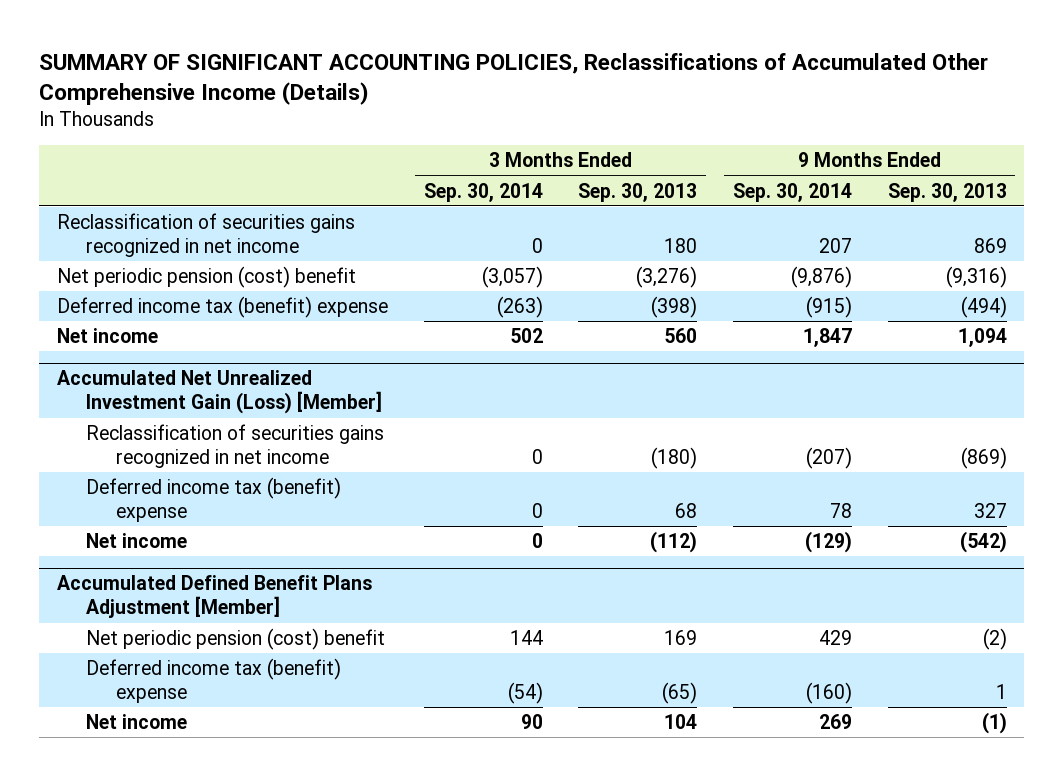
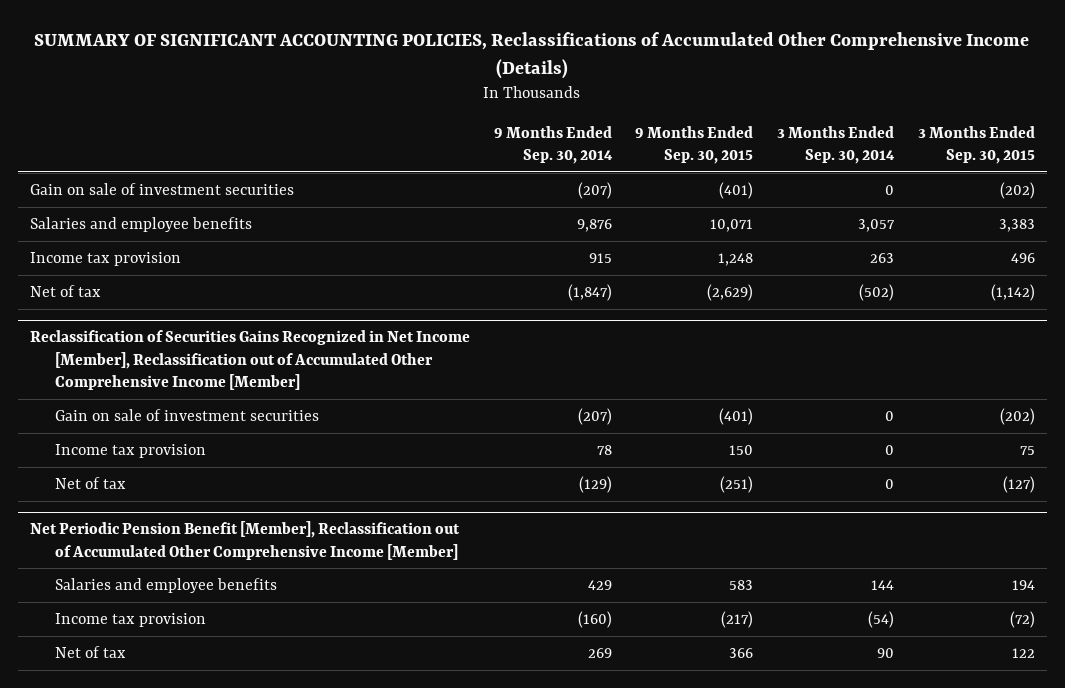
[578,182,698,202] Sep. 30, 2013 -> none
[887,182,1007,202] Sep. 30, 2013 -> none
none -> [635,125,754,165] 9 Months Ended Sep. 30, 2015
none -> [917,125,1035,165] 3 Months Ended Sep. 30, 2015
[57,265,357,288] Net periodic pension (cost) benefit -> none
[57,370,383,415] Accumulated Net Unrealized Investment Gain (Loss) [Member] -> none
[57,575,373,619] Accumulated Defined Benefit Plans Adjustment [Member] -> none
[57,212,356,258] Reclassification of securities gains recognized in net income -> [29,182,294,195] Gain on sale of investment securities
[818,238,852,254] 207 -> [577,181,612,199] (207)
none -> [29,216,252,232] Salaries and employee benefits
[57,295,389,318] Deferred income tax (benefit) expense -> [29,251,181,266] Income tax provision
[496,295,543,318] (263) -> [869,252,894,263] 263
[805,295,852,318] (915) -> [588,252,612,263] 915
[57,327,159,343] Net income -> [29,284,101,297] Net of tax
[509,327,543,343] 502 -> [858,283,894,301] (502)
[802,327,852,347] 1,847 -> [567,283,612,301] (1,847)
none -> [29,330,470,391] Reclassification of Securities Gains Recognized in Net Income [Member], Reclassification out of Accumulated Other Comprehensive Income [Member]
[86,423,385,469] Reclassification of securities gains recognized in net income -> [54,408,319,421] Gain on sale of investment securities
[86,476,342,523] Deferred income tax (benefit) expense -> [54,443,206,458] Income tax provision
[86,532,188,548] Net income -> [54,476,126,489] Net of tax
none -> [29,521,460,560] Net Periodic Pension Benefit [Member], Reclassification out of Accumulated Other Comprehensive Income [Member]
[86,627,386,650] Net periodic pension (cost) benefit -> [54,577,277,593] Salaries and employee benefits
[86,657,342,704] Deferred income tax (benefit) expense -> [54,612,206,627] Income tax provision
[86,713,188,729] Net income -> [54,645,126,658] Net of tax

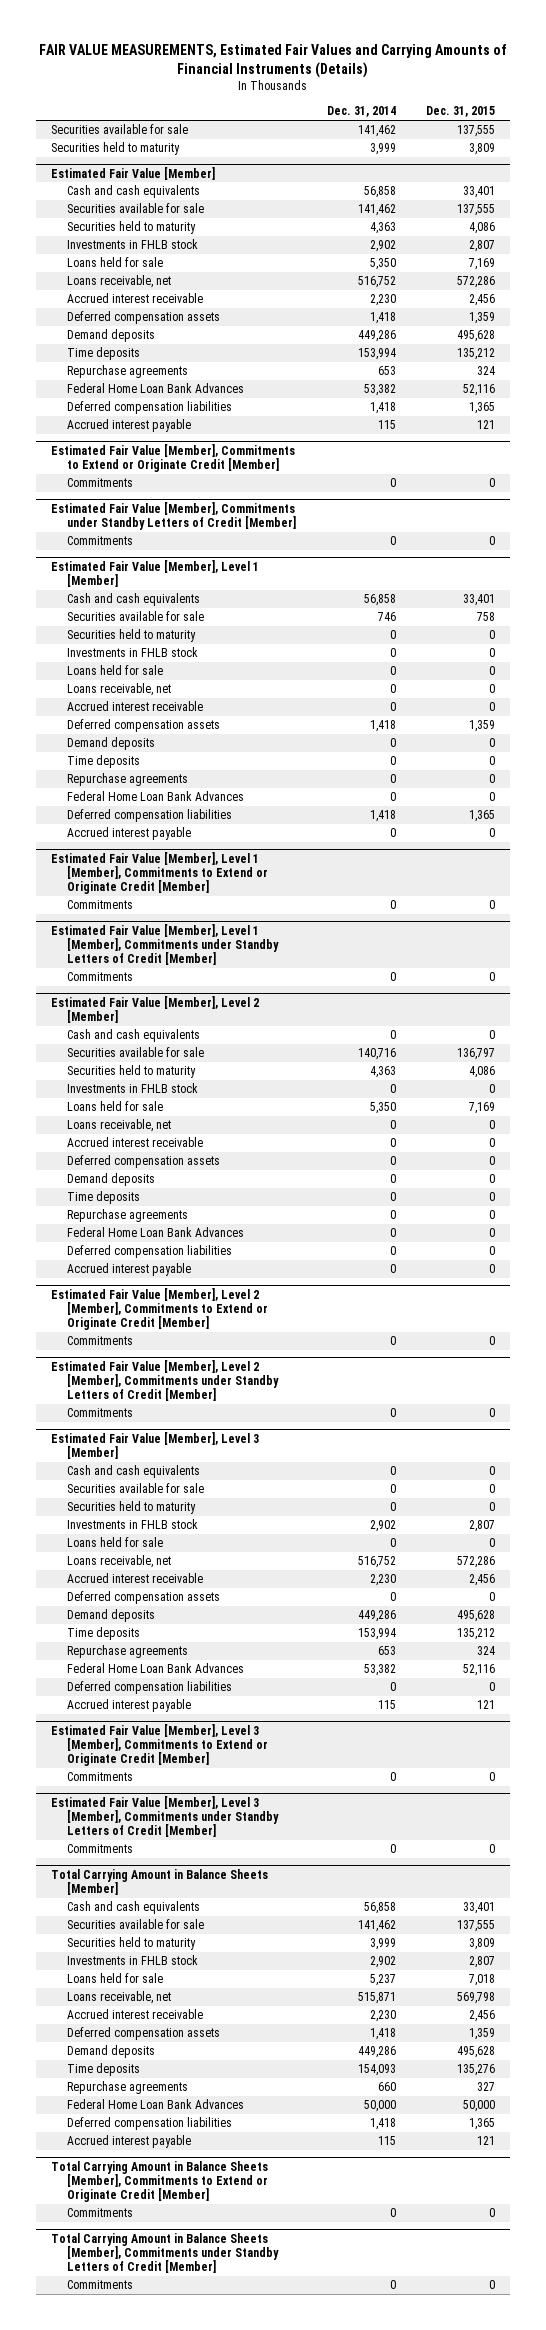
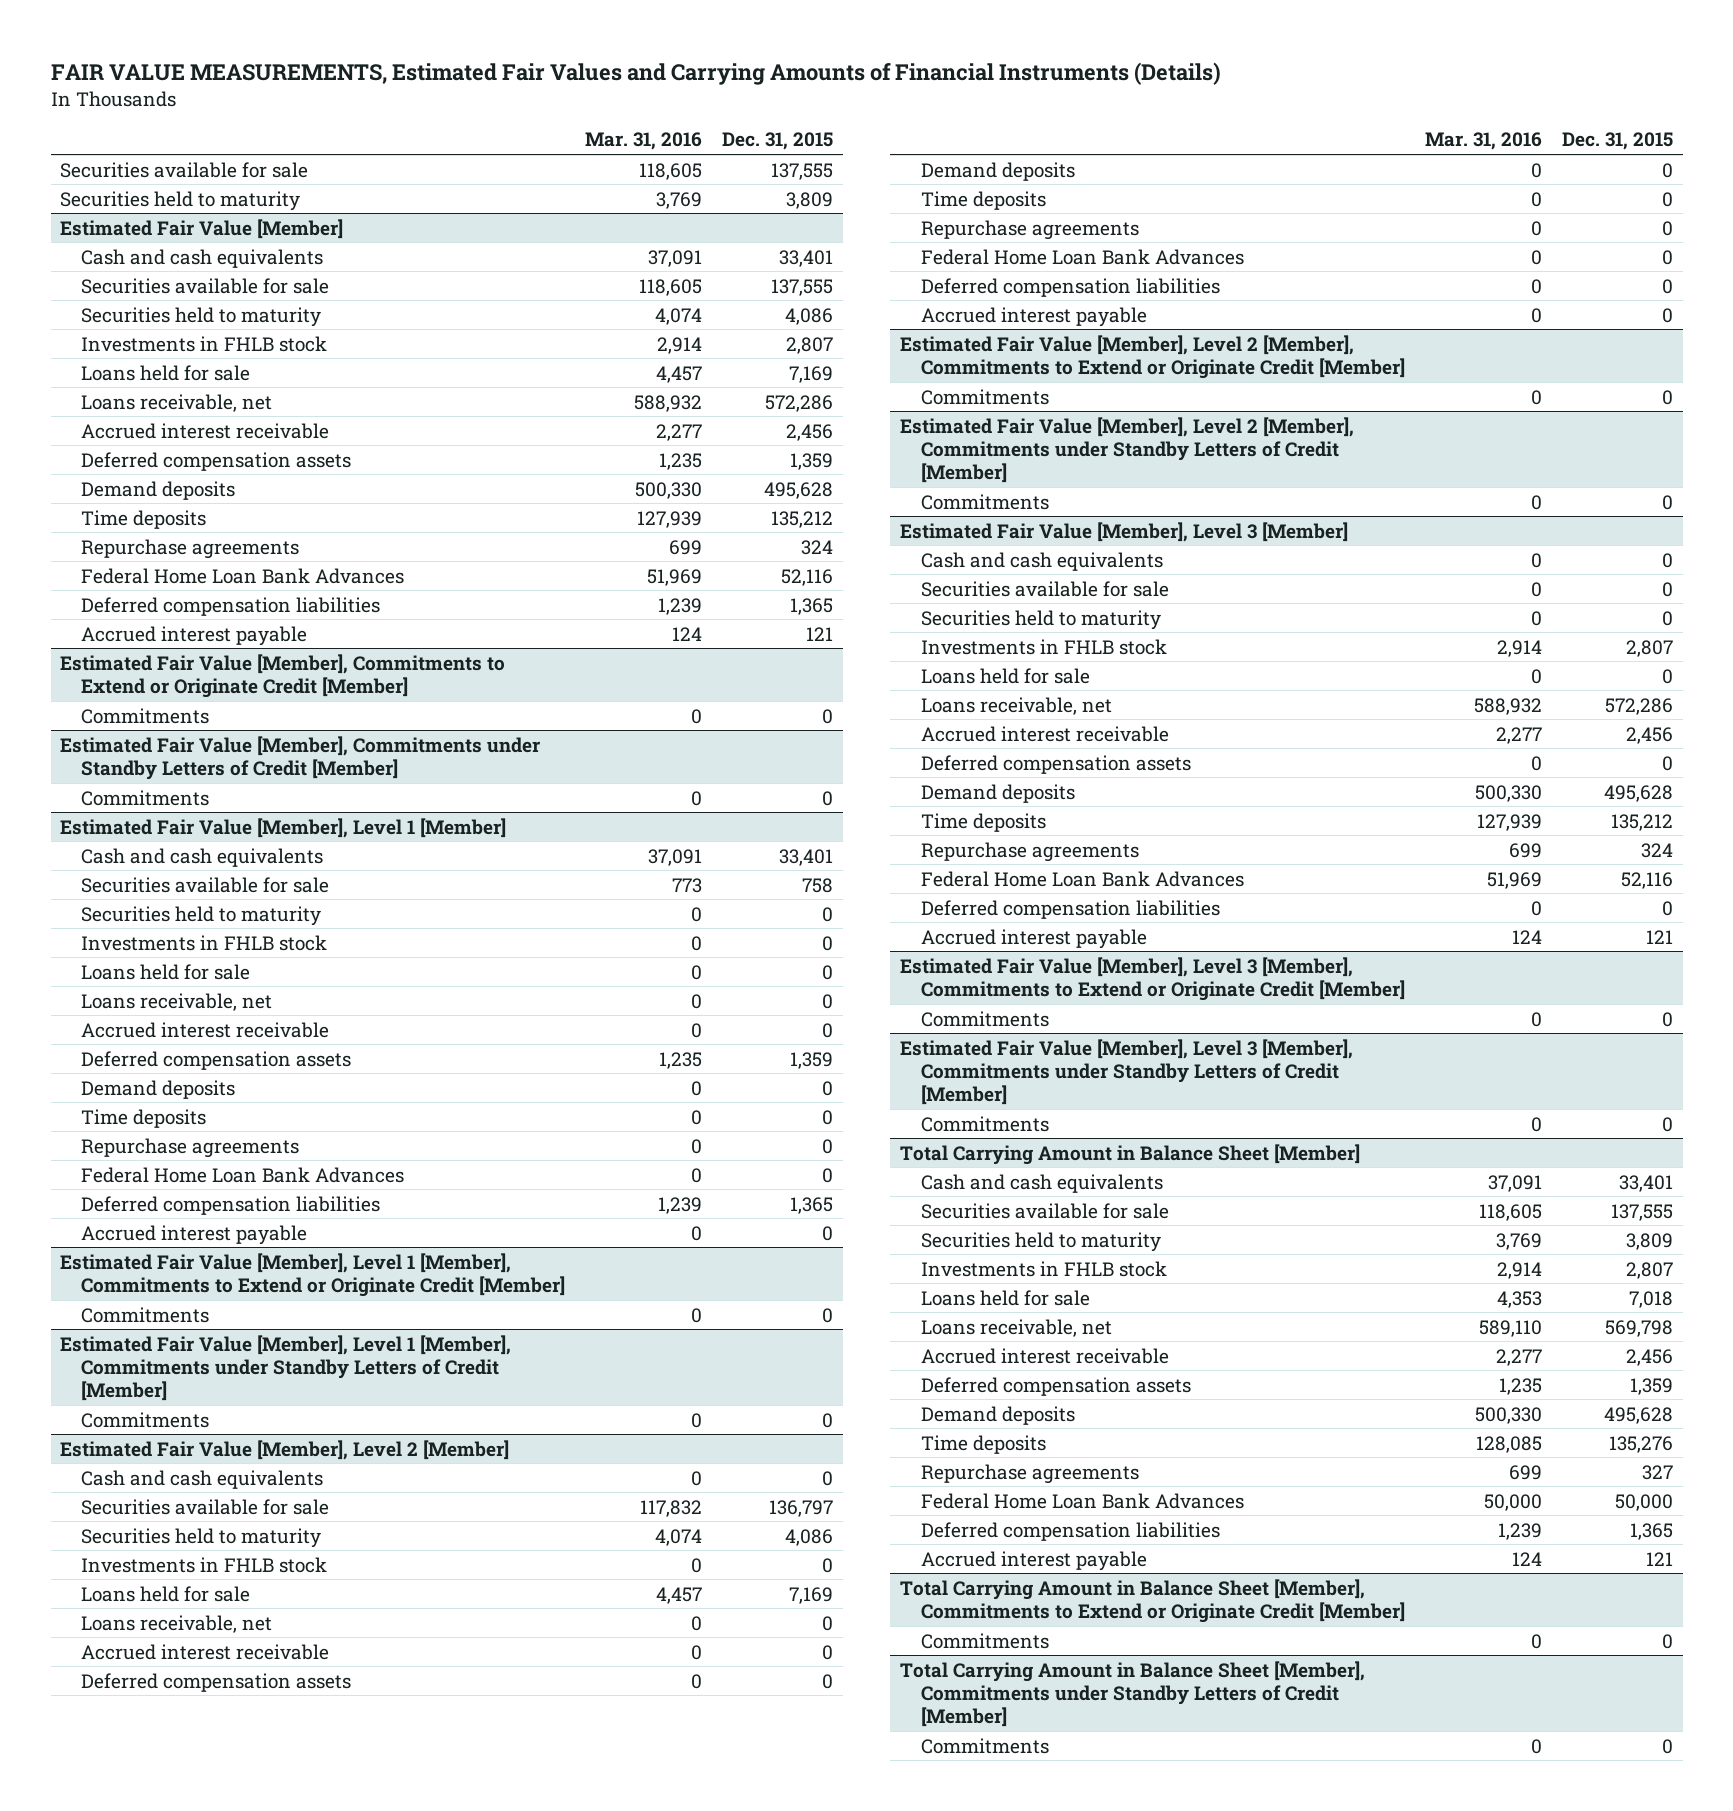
[326,106,396,118] Dec. 31, 2014 -> none
none -> [585,132,703,151] Mar. 31, 2016
[51,1868,269,1895] Total Carrying Amount in Balance Sheets [Member] -> [900,1143,1361,1165] Total Carrying Amount in Balance Sheet [Member]
[51,2160,269,2203] Total Carrying Amount in Balance Sheets [Member], Commitments to Extend or Originate Credit [Member] -> [900,1578,1406,1623] Total Carrying Amount in Balance Sheet [Member], Commitments to Extend or Originate Credit [Member]
[51,2232,280,2274] Total Carrying Amount in Balance Sheets [Member], Commitments under Standby Letters of Credit [Member] -> [900,1660,1366,1727] Total Carrying Amount in Balance Sheet [Member], Commitments under Standby Letters of Credit [Member]

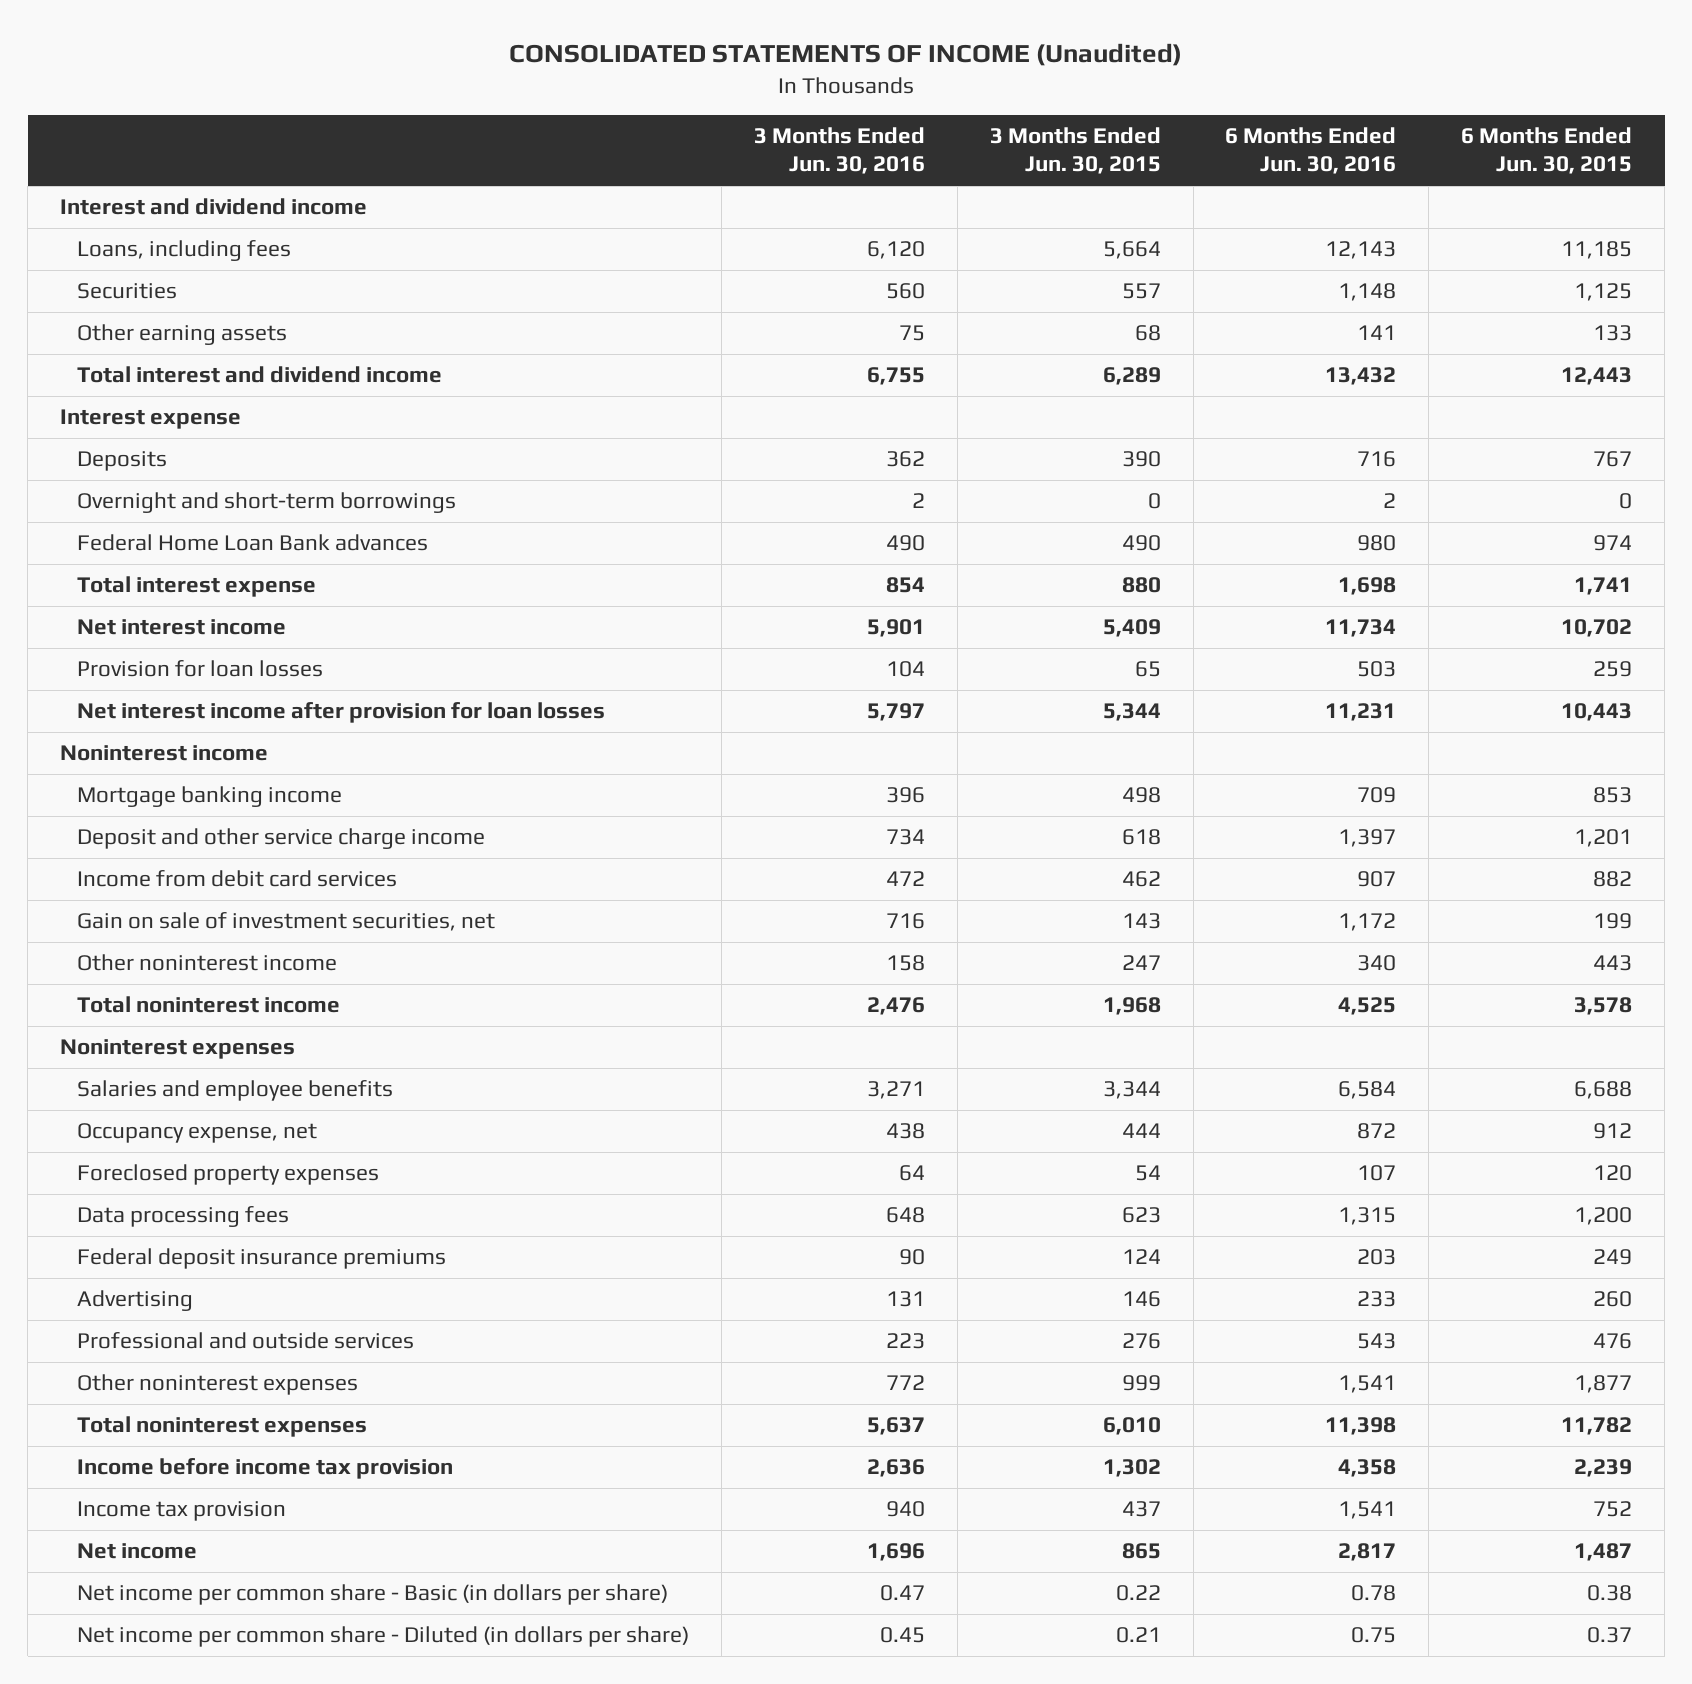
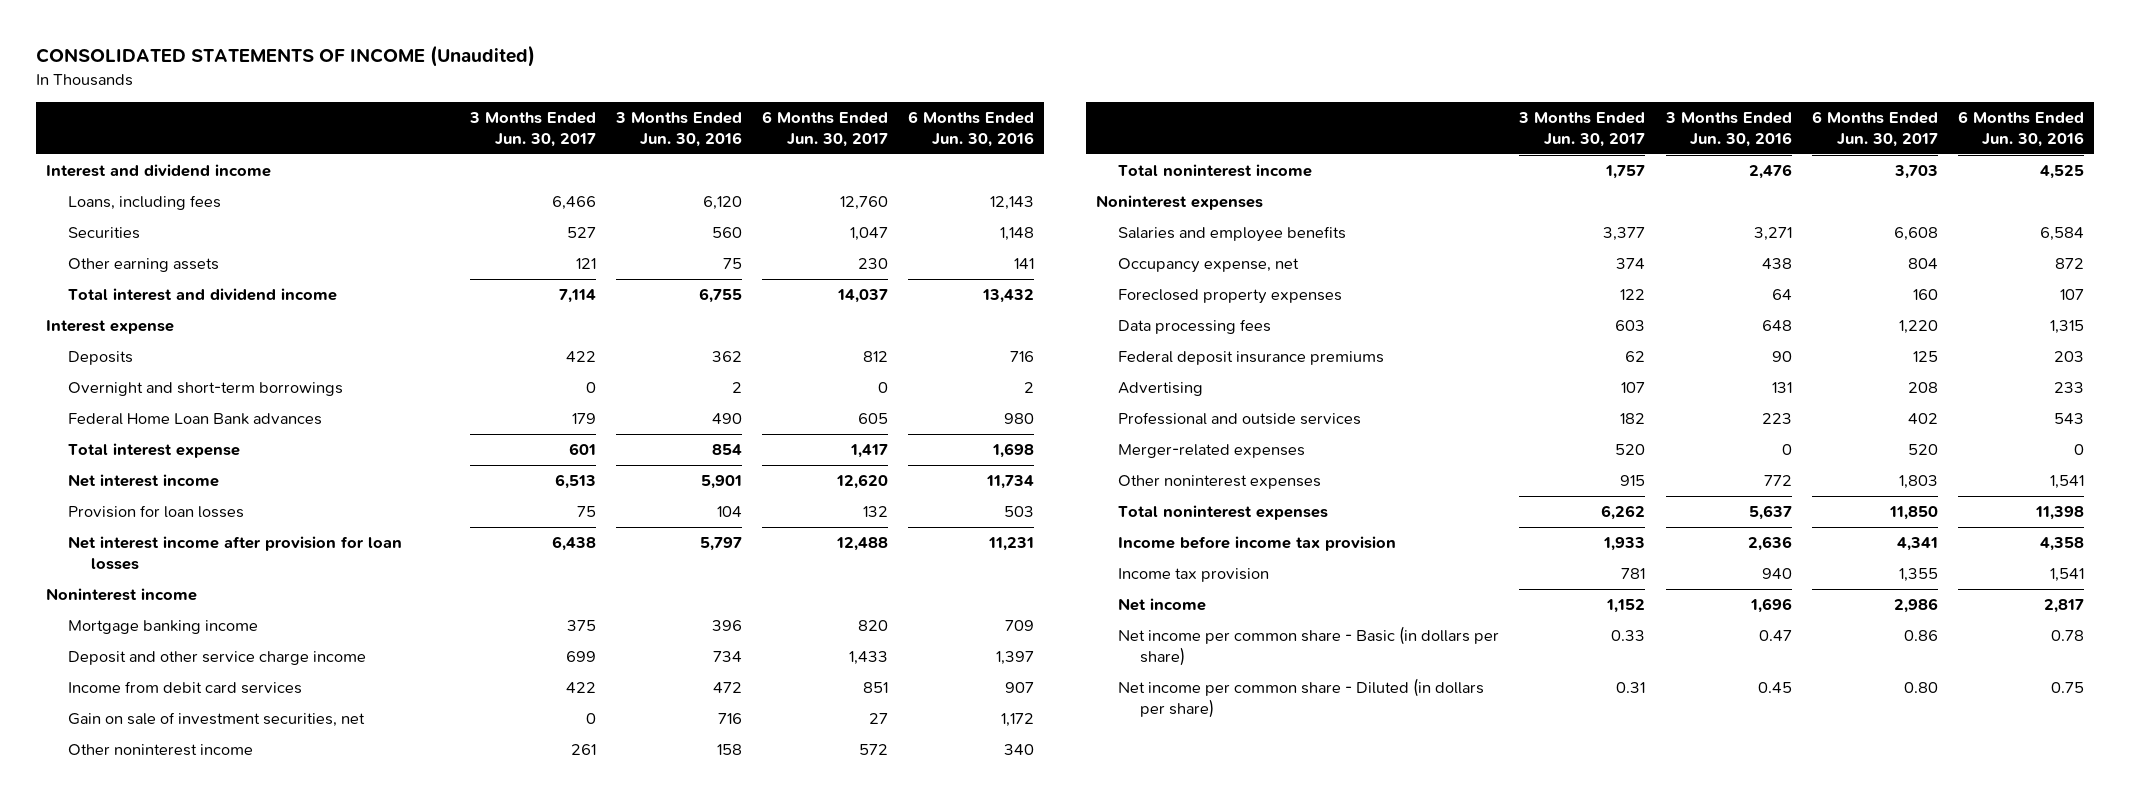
[989,127,1161,175] 3 Months Ended Jun. 30, 2015 -> none
[1461,127,1633,175] 6 Months Ended Jun. 30, 2015 -> none
none -> [468,111,596,147] 3 Months Ended Jun. 30, 2017
none -> [761,110,888,147] 6 Months Ended Jun. 30, 2017
none -> [1118,444,1306,459] Merger-related expenses

